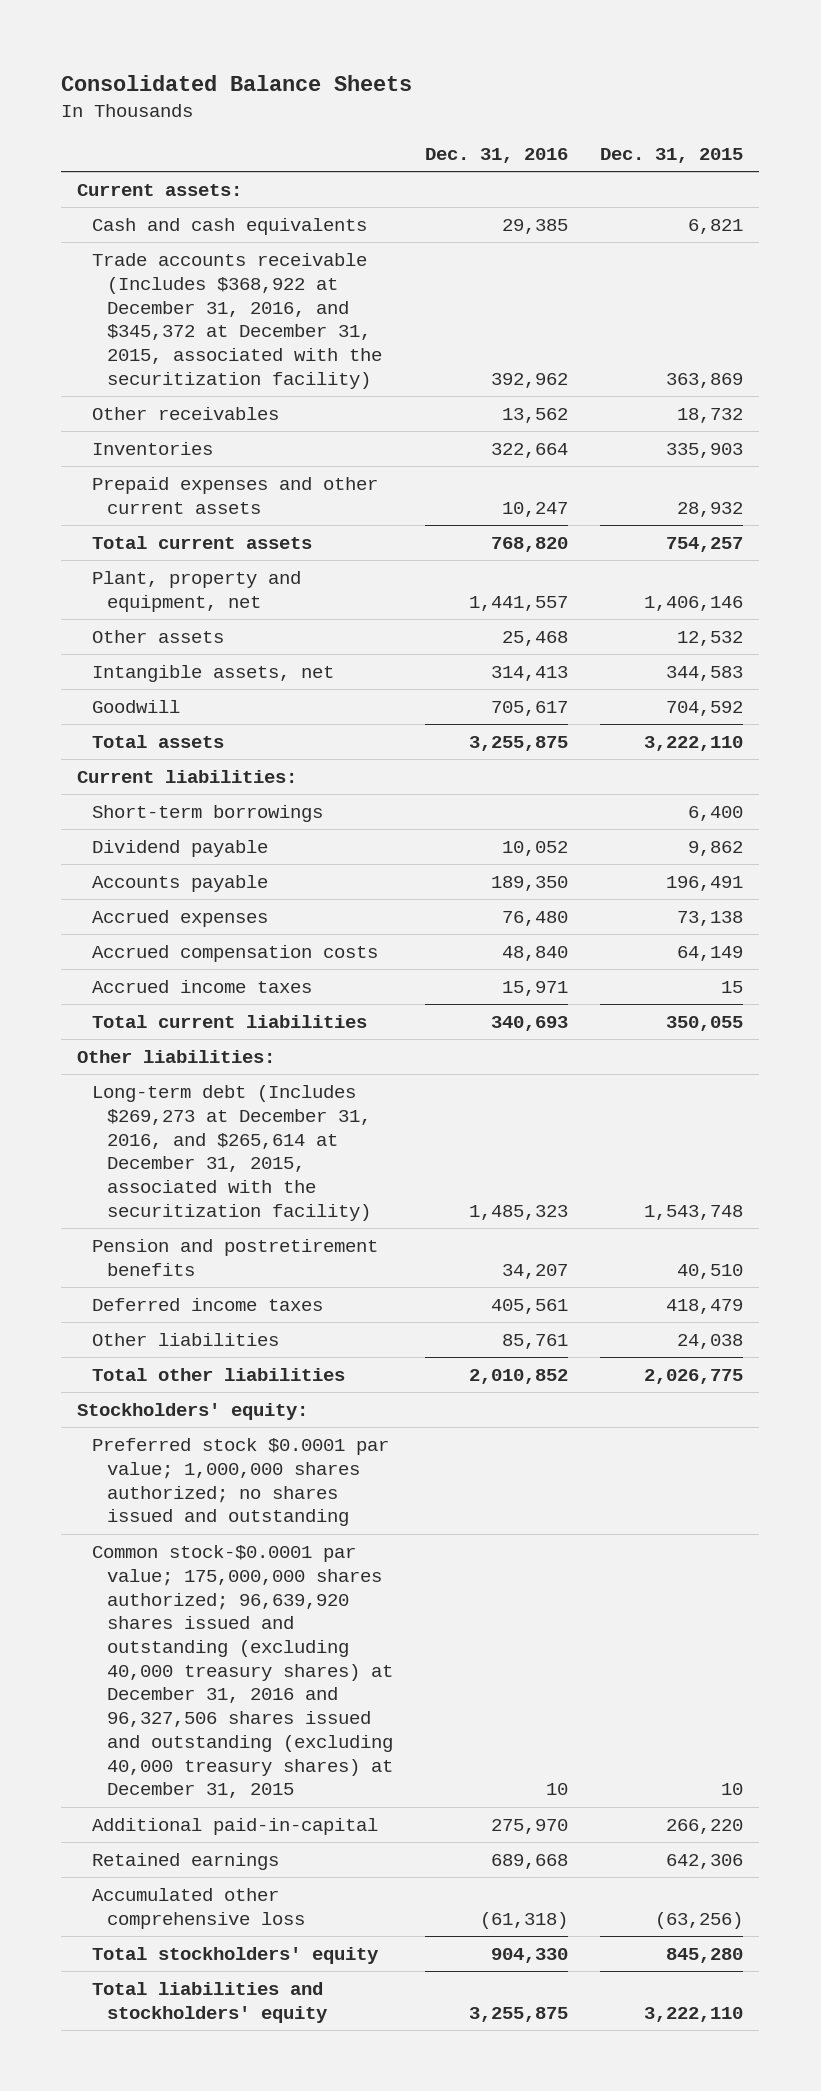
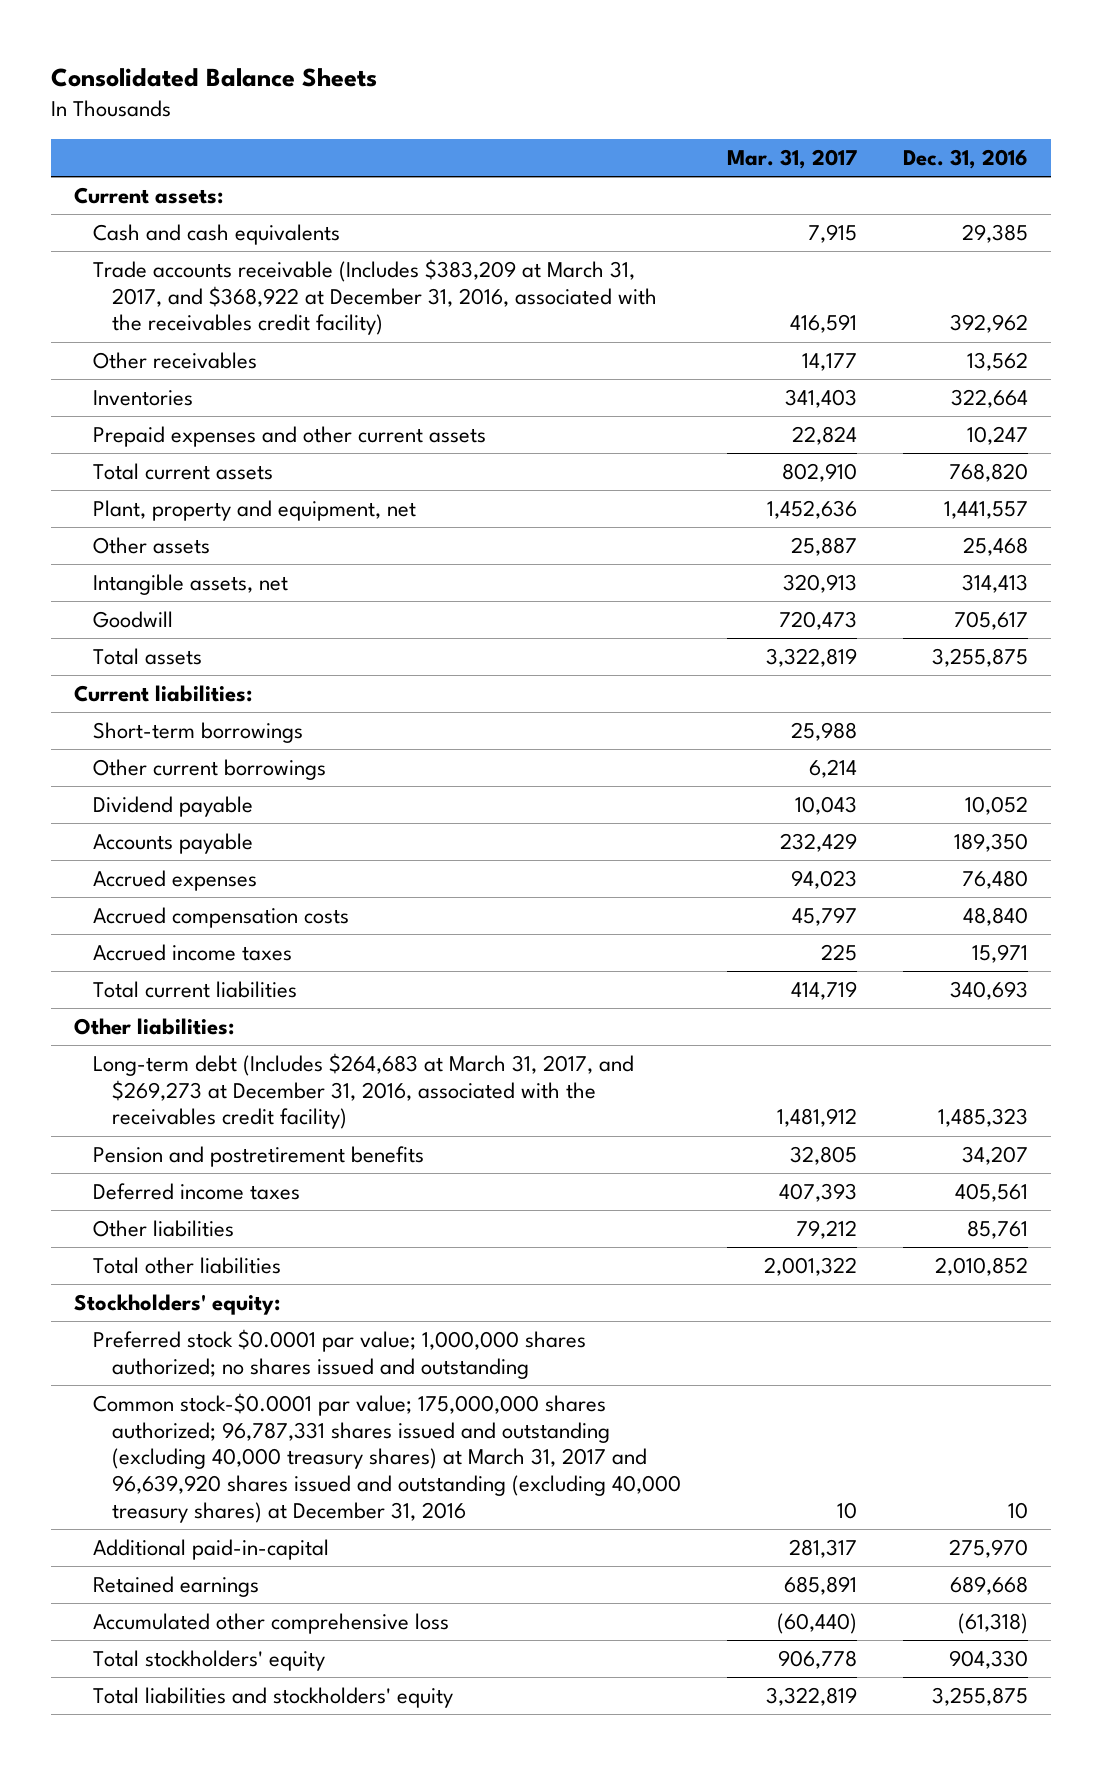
[600,148,744,164] Dec. 31, 2015 -> none
none -> [727,148,858,169] Mar. 31, 2017
[92,253,383,389] Trade accounts receivable (Includes $368,922 at December 31, 2016, and $345,372 at December 31, 2015, associated with the securitization facility) -> [93,259,657,336] Trade accounts receivable (Includes $383,209 at March 31, 2017, and $368,922 at December 31, 2016, associated with the receivables credit facility)
none -> [93,759,327,781] Other current borrowings
[92,1085,372,1221] Long-term debt (Includes $269,273 at December 31, 2016, and $265,614 at December 31, 2015, associated with the securitization facility) -> [93,1053,635,1130] Long-term debt (Includes $264,683 at March 31, 2017, and $269,273 at December 31, 2016, associated with the receivables credit facility)
[92,1545,394,1799] Common stock-$0.0001 par value; 175,000,000 shares authorized; 96,639,920 shares issued and outstanding (excluding 40,000 treasury shares) at December 31, 2016 and 96,327,506 shares issued and outstanding (excluding 40,000 treasury shares) at December 31, 2015 -> [93,1393,681,1523] Common stock-$0.0001 par value; 175,000,000 shares authorized; 96,787,331 shares issued and outstanding (excluding 40,000 treasury shares) at March 31, 2017 and 96,639,920 shares issued and outstanding (excluding 40,000 treasury shares) at December 31, 2016

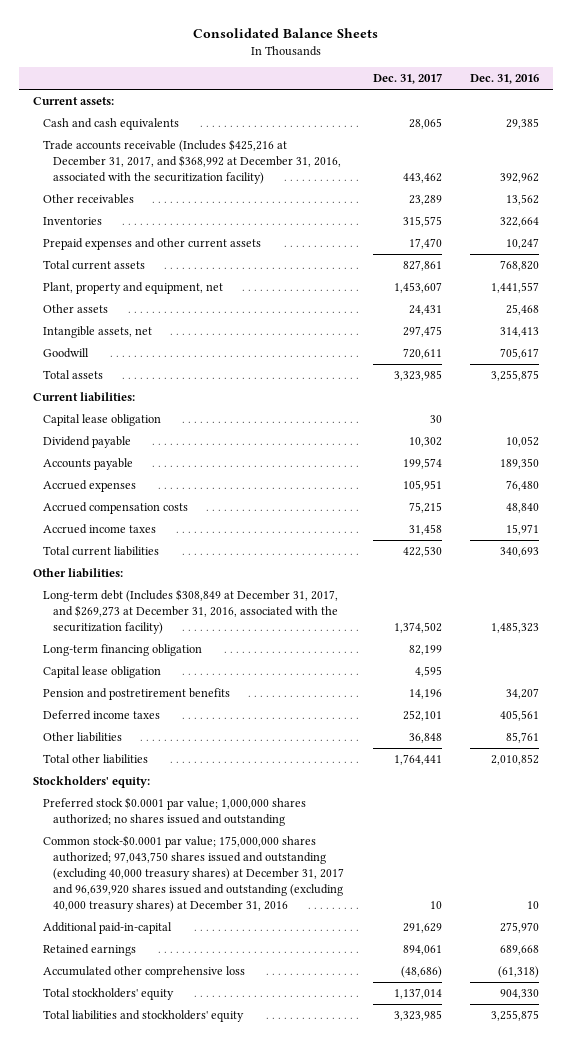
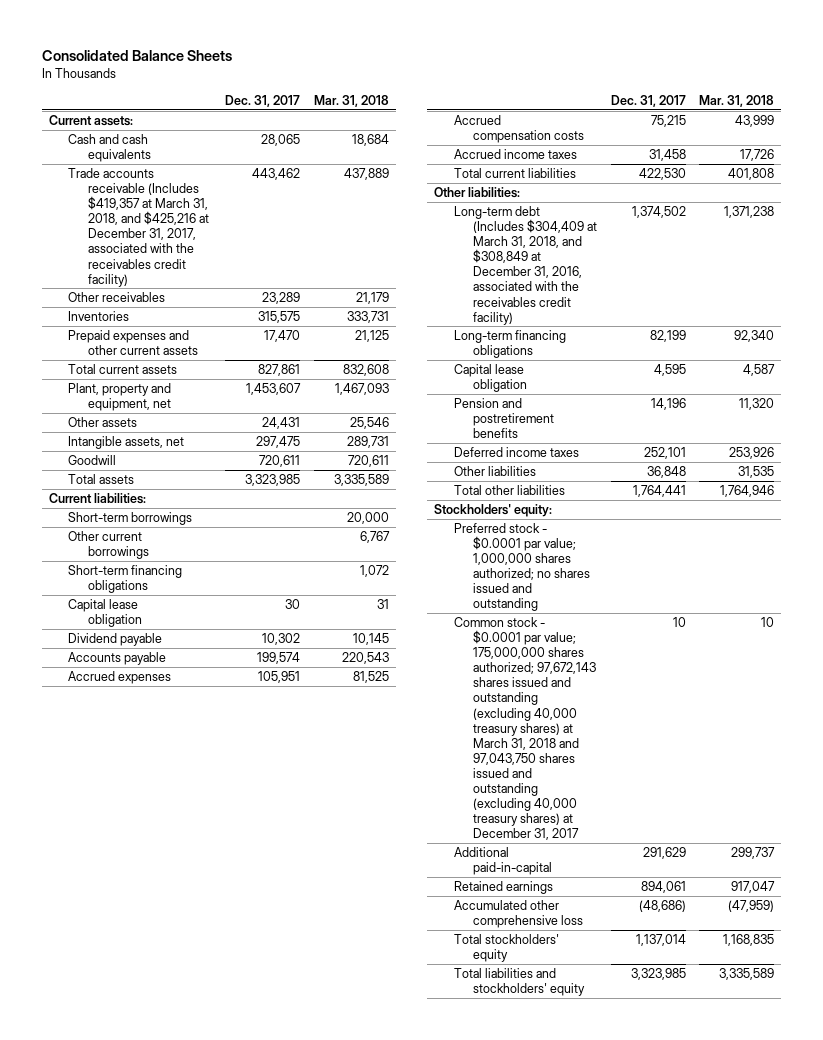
[469,74,539,85] Dec. 31, 2016 -> none
none -> [314,94,390,107] Mar. 31, 2018
[43,139,342,184] Trade accounts receivable (Includes $425,216 at December 31, 2017, and $368,992 at December 31, 2016, associated with the securitization facility) -> [68,167,209,287] Trade accounts receivable (Includes $419,357 at March 31, 2018, and $425,216 at December 31, 2017, associated with the receivables credit facility)
none -> [68,511,193,525] Short-term borrowings
none -> [68,530,149,560] Other current borrowings
none -> [68,564,183,594] Short-term financing obligations
[43,589,339,634] Long-term debt (Includes $308,849 at December 31, 2017, and $269,273 at December 31, 2016, associated with the securitization facility) -> [453,205,597,325] Long-term debt (Includes $304,409 at March 31, 2018, and $308,849 at December 31, 2016, associated with the receivables credit facility)
[43,644,203,657] Long-term financing obligation -> [453,329,566,359] Long-term financing obligations
[43,797,307,827] Preferred stock $0.0001 par value; 1,000,000 shares authorized; no shares issued and outstanding -> [453,522,590,612] Preferred stock - $0.0001 par value; 1,000,000 shares authorized; no shares issued and outstanding
[43,835,345,912] Common stock-$0.0001 par value; 175,000,000 shares authorized; 97,043,750 shares issued and outstanding (excluding 40,000 treasury shares) at December 31, 2017 and 96,639,920 shares issued and outstanding (excluding 40,000 treasury shares) at December 31, 2016 -> [453,616,596,841] Common stock - $0.0001 par value; 175,000,000 shares authorized; 97,672,143 shares issued and outstanding (excluding 40,000 treasury shares) at March 31, 2018 and 97,043,750 shares issued and outstanding (excluding 40,000 treasury shares) at December 31, 2017

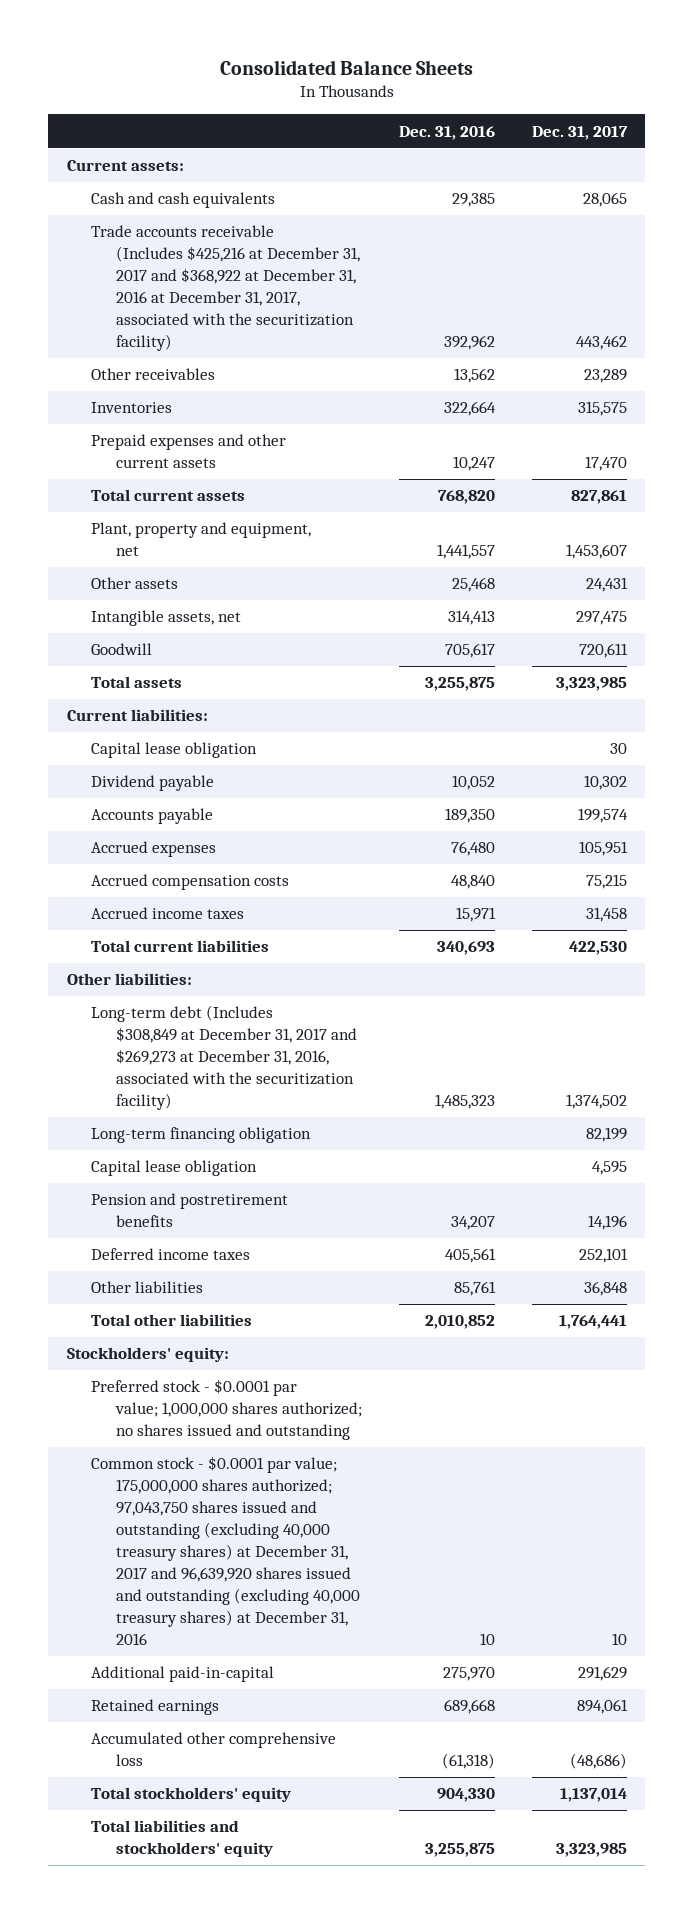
[314,94,390,107] Mar. 31, 2018 -> none
none -> [398,125,495,140] Dec. 31, 2016
[68,167,209,287] Trade accounts receivable (Includes $419,357 at March 31, 2018, and $425,216 at December 31, 2017, associated with the receivables credit facility) -> [91,225,361,352] Trade accounts receivable (Includes $425,216 at December 31, 2017 and $368,922 at December 31, 2016 at December 31, 2017, associated with the securitization facility)
[68,511,193,525] Short-term borrowings -> none
[68,530,149,560] Other current borrowings -> none
[68,564,183,594] Short-term financing obligations -> none
[453,205,597,325] Long-term debt (Includes $304,409 at March 31, 2018, and $308,849 at December 31, 2016, associated with the receivables credit facility) -> [91,1005,358,1111] Long-term debt (Includes $308,849 at December 31, 2017 and $269,273 at December 31, 2016, associated with the securitization facility)
[453,329,566,359] Long-term financing obligations -> [91,1127,312,1144] Long-term financing obligation
[453,616,596,841] Common stock - $0.0001 par value; 175,000,000 shares authorized; 97,672,143 shares issued and outstanding (excluding 40,000 treasury shares) at March 31, 2018 and 97,043,750 shares issued and outstanding (excluding 40,000 treasury shares) at December 31, 2017 -> [91,1456,361,1645] Common stock - $0.0001 par value; 175,000,000 shares authorized; 97,043,750 shares issued and outstanding (excluding 40,000 treasury shares) at December 31, 2017 and 96,639,920 shares issued and outstanding (excluding 40,000 treasury shares) at December 31, 2016

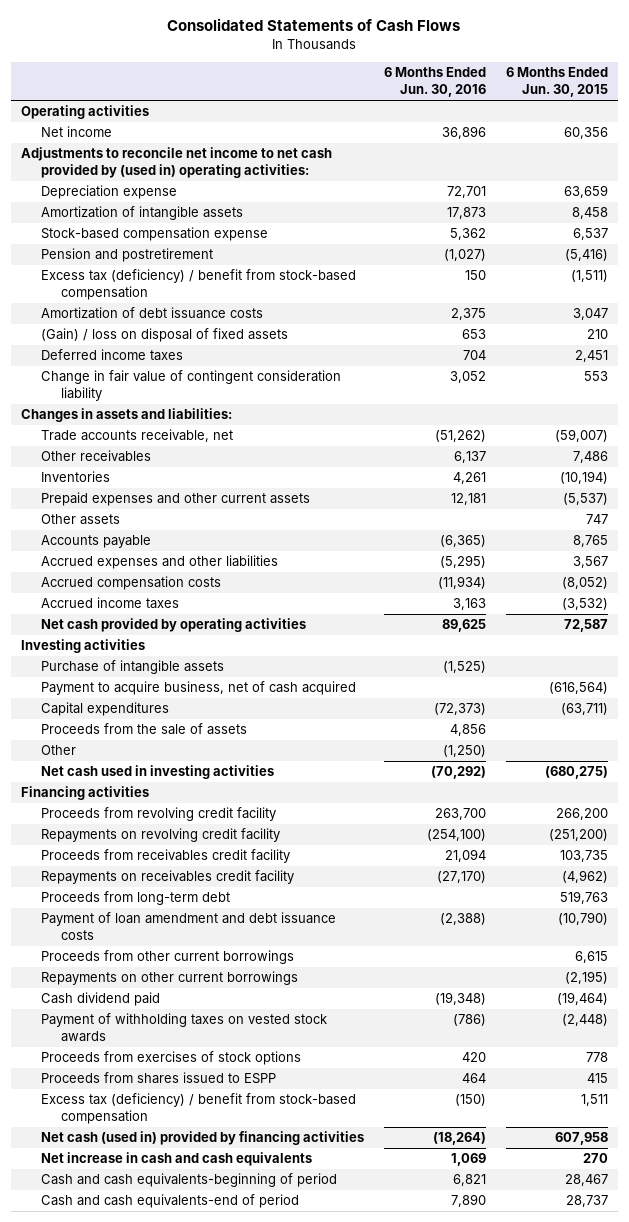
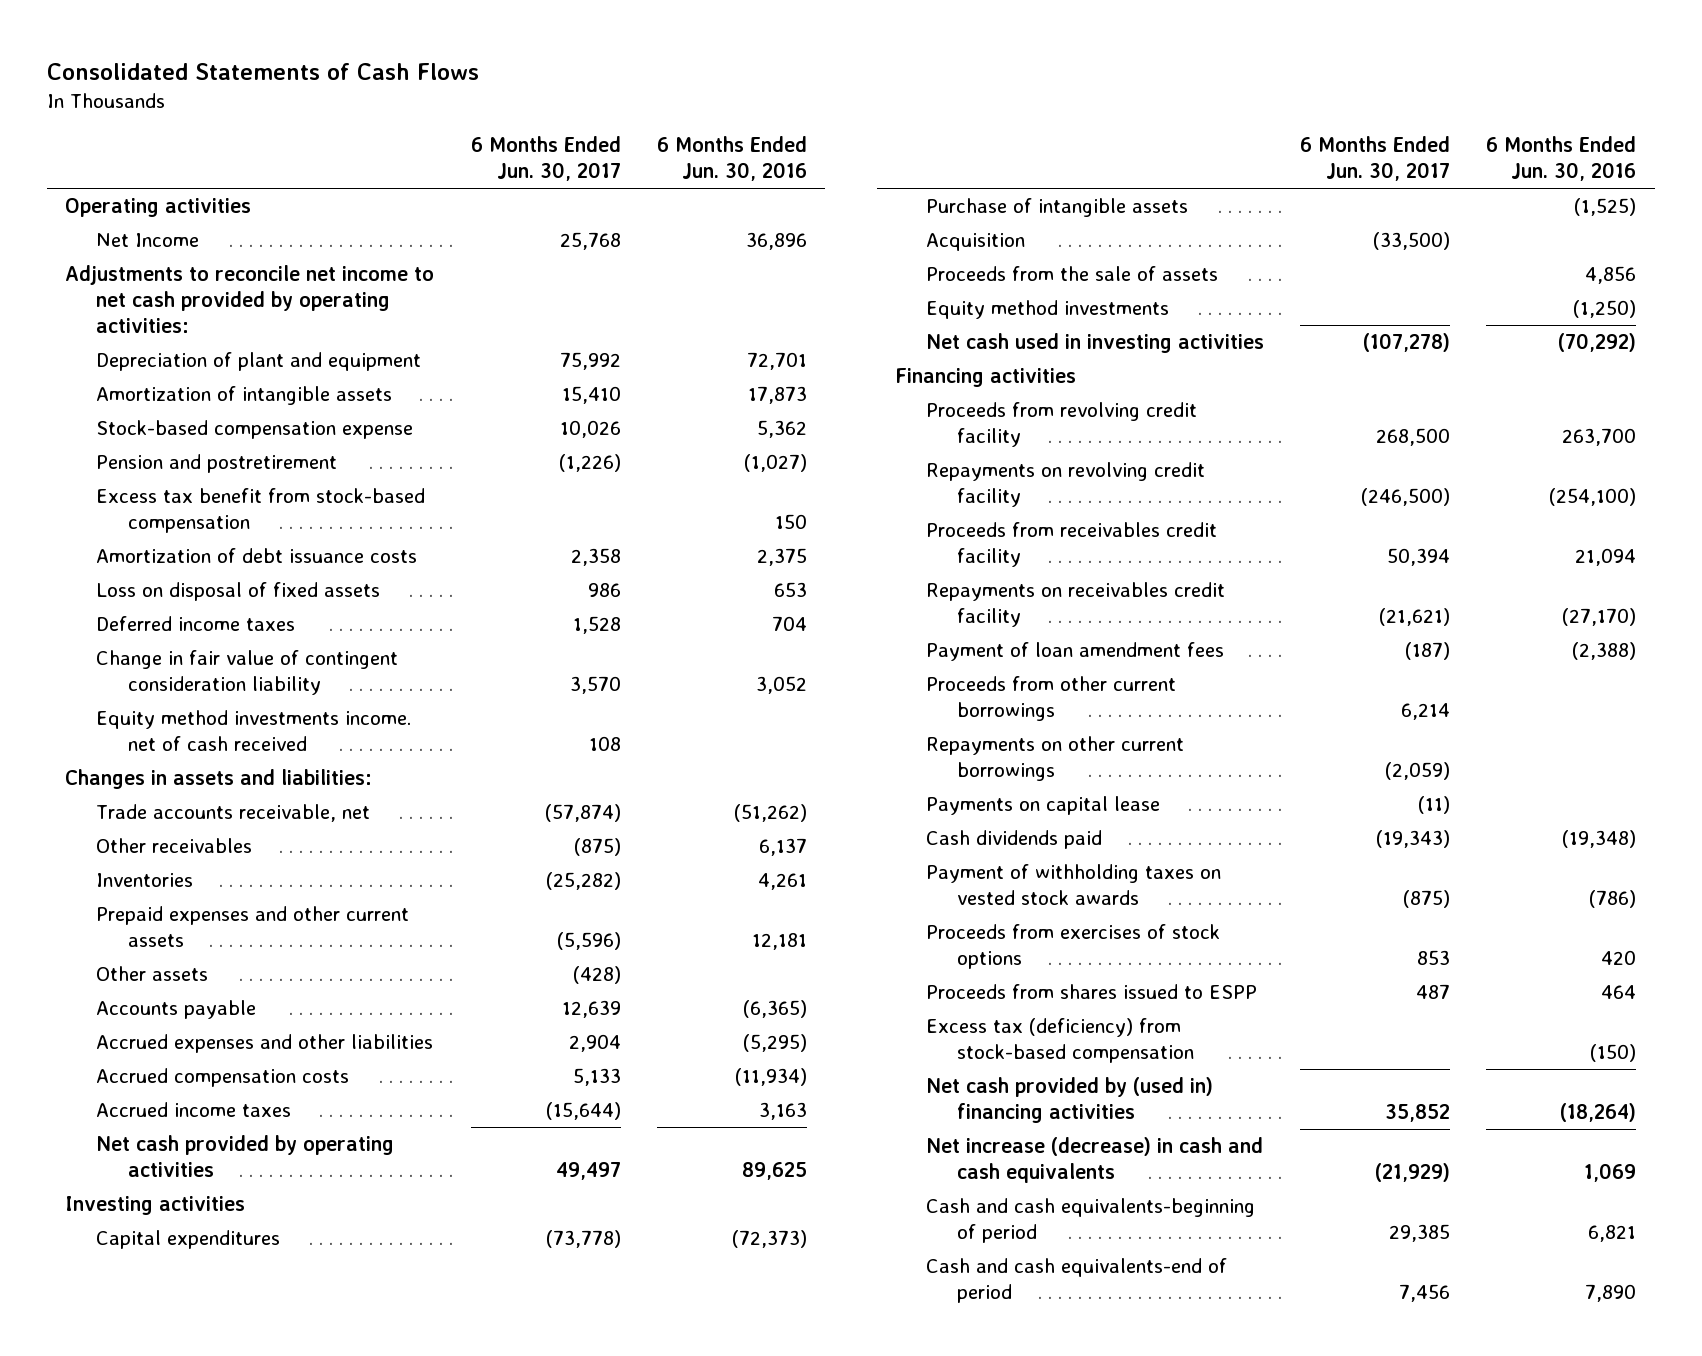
[505,67,608,98] 6 Months Ended Jun. 30, 2015 -> none
none -> [470,136,621,182] 6 Months Ended Jun. 30, 2017
[41,126,113,138] Net income -> [96,232,200,247] Net Income
[20,147,332,179] Adjustments to reconcile net income to net cash provided by (used in) operating activities: -> [65,264,435,334] Adjustments to reconcile net income to net cash provided by operating activities:
[41,185,178,200] Depreciation expense -> [96,351,422,371] Depreciation of plant and equipment
[41,269,357,301] Excess tax (deficiency) / benefit from stock-based compensation -> [96,487,426,534] Excess tax benefit from stock-based compensation
[41,328,289,343] (Gain) / loss on disposal of fixed assets -> [96,581,381,601] Loss on disposal of fixed assets
none -> [96,709,412,752] Equity method investments income. net of cash received
[41,681,357,696] Payment to acquire business, net of cash acquired -> none
[41,660,225,675] Purchase of intangible assets -> [926,197,1189,217] Purchase of intangible assets
none -> [926,232,1026,251] Acquisition
[41,745,77,756] Other -> [926,299,1170,319] Equity method investments
[41,891,231,906] Proceeds from long-term debt -> none
[41,912,337,941] Payment of loan amendment and debt issuance costs -> [926,641,1225,661] Payment of loan amendment fees
none -> [926,795,1161,815] Payments on capital lease
[41,992,161,1007] Cash dividend paid -> [926,829,1103,849] Cash dividends paid
[41,1093,357,1125] Excess tax (deficiency) / benefit from stock-based compensation -> [926,1017,1195,1064] Excess tax (deficiency) from stock-based compensation
[41,1131,365,1146] Net cash (used in) provided by financing activities -> [926,1076,1214,1124] Net cash provided by (used in) financing activities
[41,1152,313,1167] Net increase in cash and cash equivalents -> [926,1136,1264,1184] Net increase (decrease) in cash and cash equivalents

